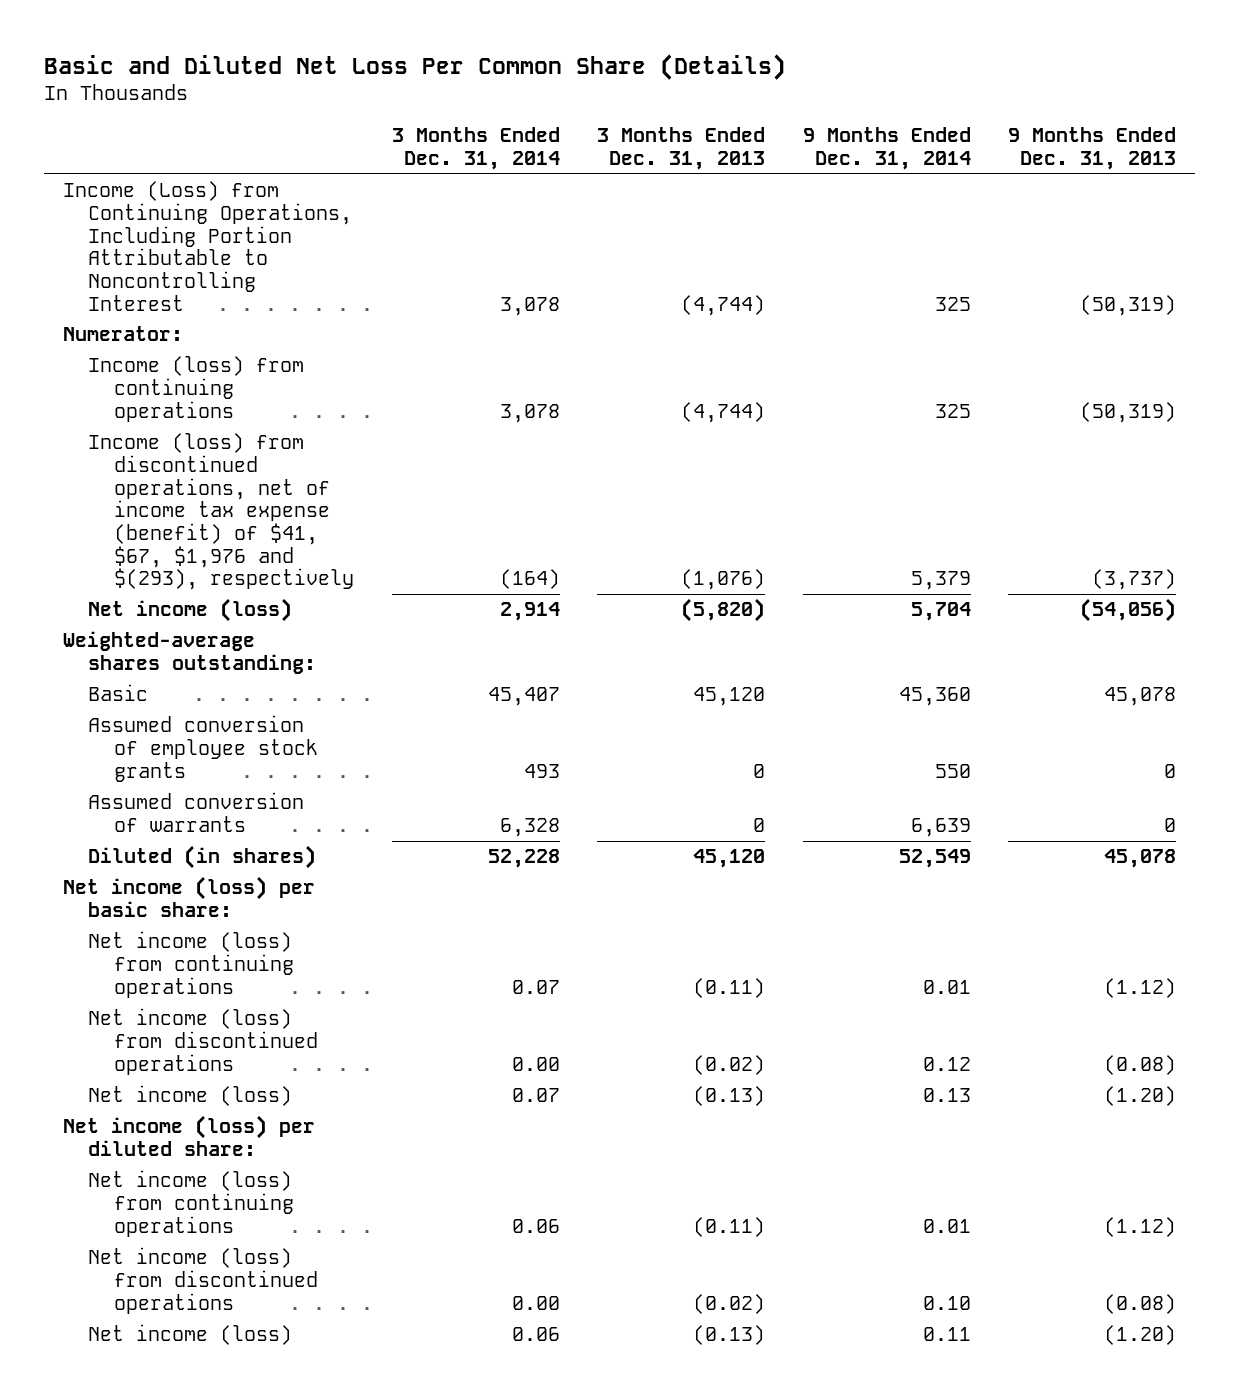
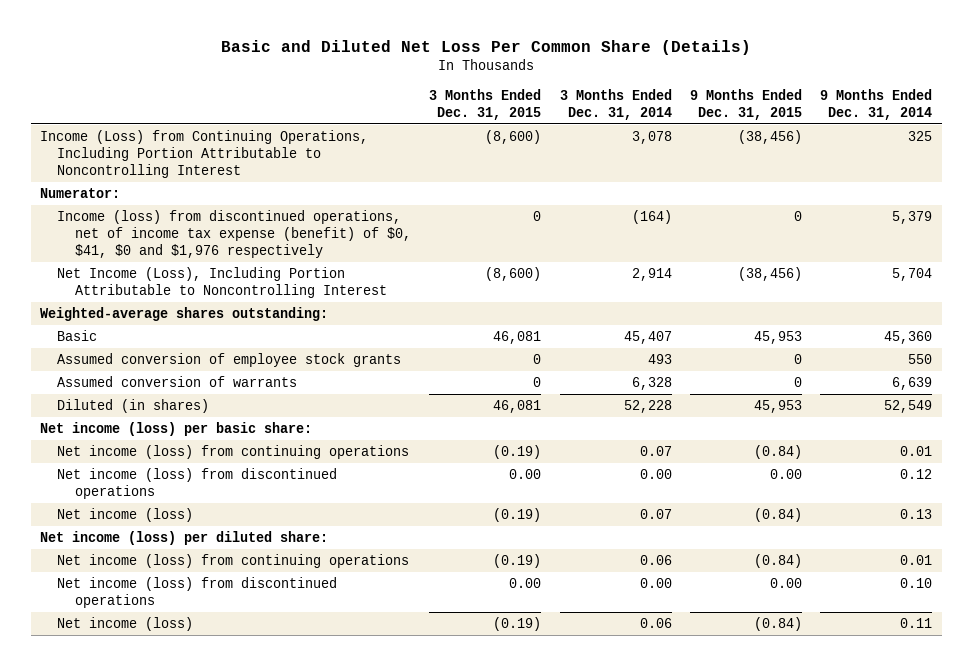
[597,127,766,170] 3 Months Ended Dec. 31, 2013 -> none
[1008,127,1177,170] 9 Months Ended Dec. 31, 2013 -> none
none -> [429,89,542,121] 3 Months Ended Dec. 31, 2015
none -> [690,89,803,121] 9 Months Ended Dec. 31, 2015
[88,356,305,422] Income (loss) from continuing operations -> none
[88,433,355,591] Income (loss) from discontinued operations, net of income tax expense (benefit) of $41, $67, $1,976 and $(293), respectively -> [57,209,412,259] Income (loss) from discontinued operations, net of income tax expense (benefit) of $0, $41, $0 and $1,976 respectively
[88,598,293,623] Net income (loss) -> [57,266,388,298] Net Income (Loss), Including Portion Attributable to Noncontrolling Interest

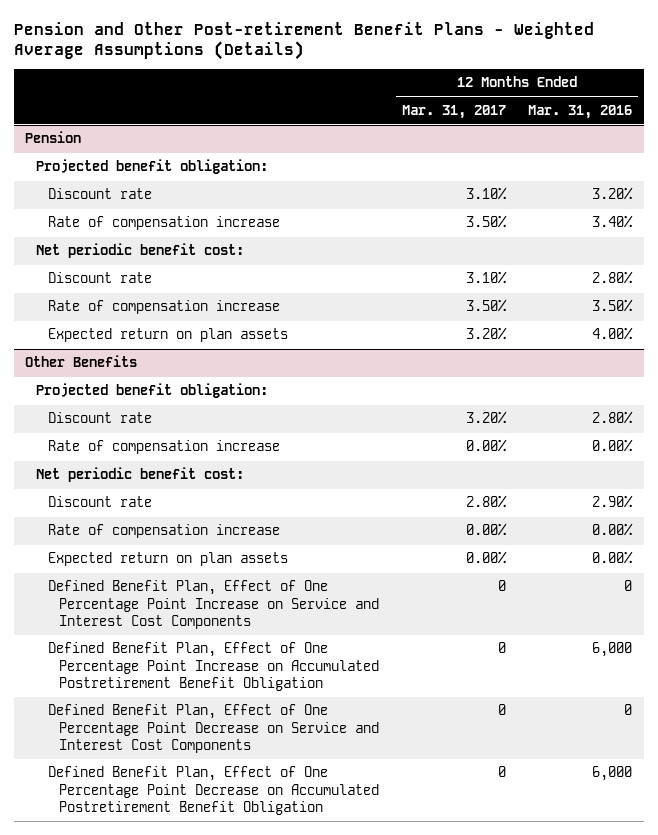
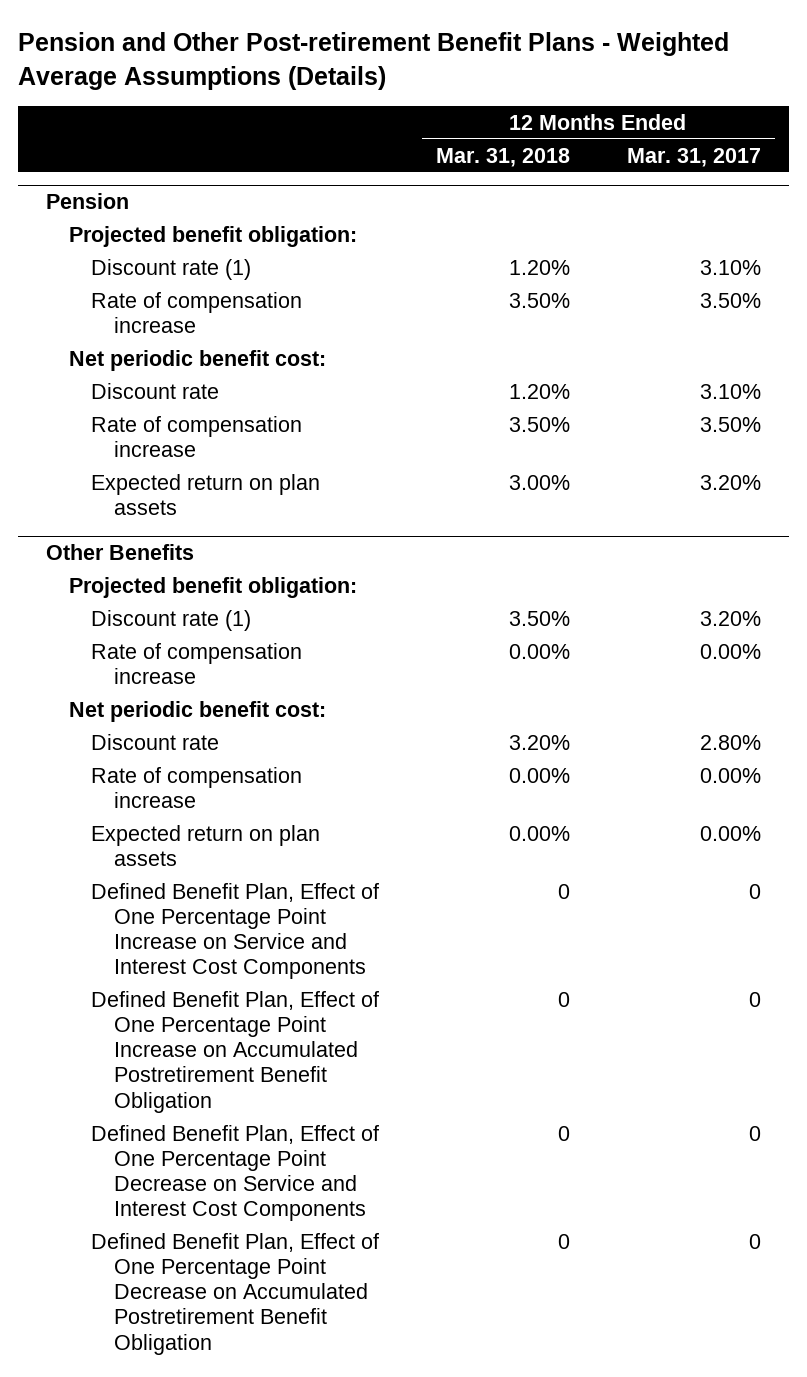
[528,104,633,119] Mar. 31, 2016 -> none
none -> [435,147,570,167] Mar. 31, 2018
[47,188,152,200] Discount rate -> [91,258,252,280] Discount rate (1)
[47,412,152,424] Discount rate -> [91,609,252,631] Discount rate (1)

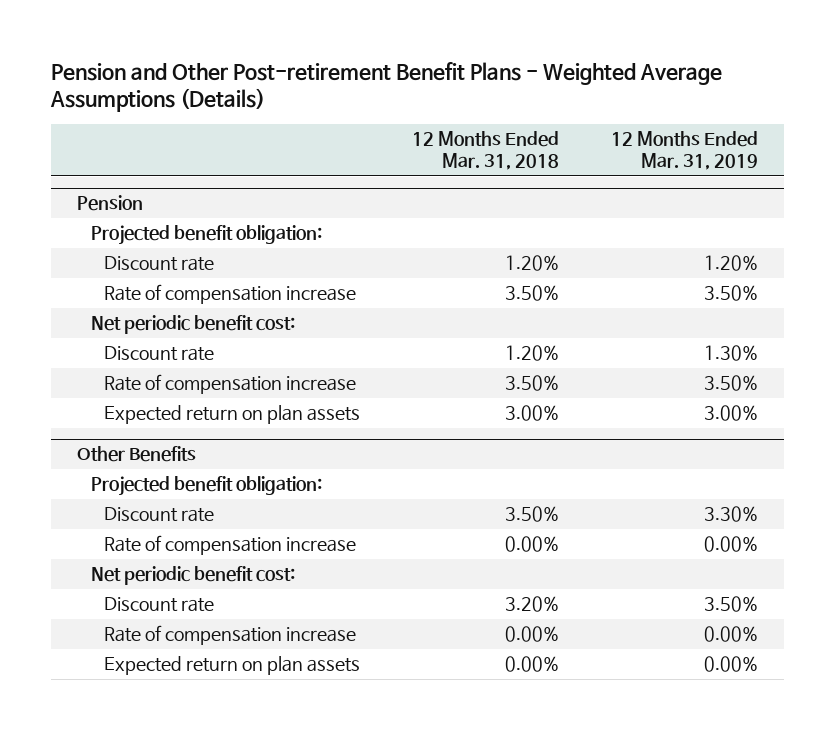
[626,147,761,167] Mar. 31, 2017 -> none
none -> [610,131,758,171] 12 Months Ended Mar. 31, 2019
[91,258,252,280] Discount rate (1) -> [104,256,215,272] Discount rate
[91,609,252,631] Discount rate (1) -> [104,507,215,523] Discount rate
[91,882,380,980] Defined Benefit Plan, Effect of One Percentage Point Increase on Service and Interest Cost Components -> none
[91,990,380,1113] Defined Benefit Plan, Effect of One Percentage Point Increase on Accumulated Postretirement Benefit Obligation -> none
[91,1124,380,1222] Defined Benefit Plan, Effect of One Percentage Point Decrease on Service and Interest Cost Components -> none
[91,1232,380,1355] Defined Benefit Plan, Effect of One Percentage Point Decrease on Accumulated Postretirement Benefit Obligation -> none

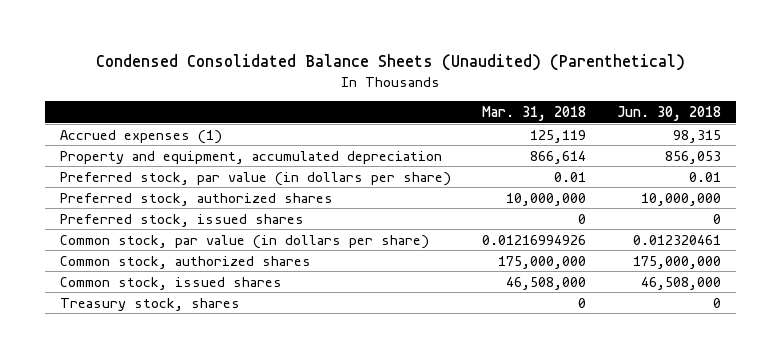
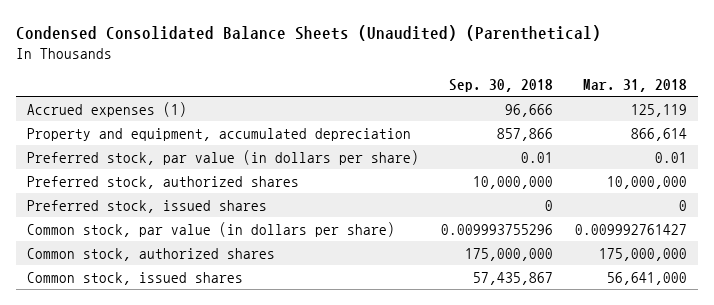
[616,105,721,121] Jun. 30, 2018 -> none
none -> [448,78,553,92] Sep. 30, 2018
[482,234,587,245] 0.01216994926 -> [574,223,687,235] 0.009992761427
[60,297,241,311] Treasury stock, shares -> none
[506,276,587,290] 46,508,000 -> [606,271,687,285] 56,641,000

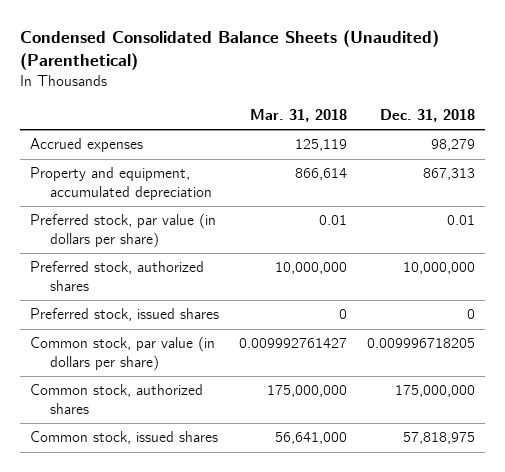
[448,78,553,92] Sep. 30, 2018 -> none
none -> [380,109,476,123] Dec. 31, 2018
[26,101,187,117] Accrued expenses (1) -> [29,138,143,153] Accrued expenses

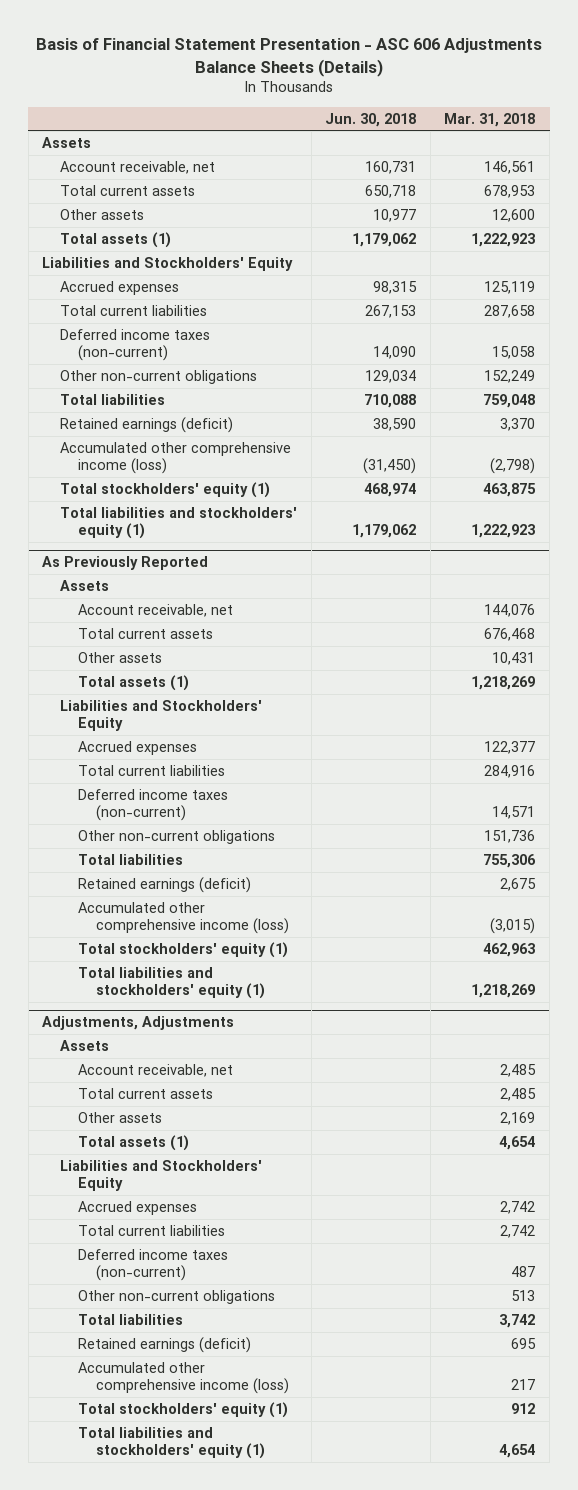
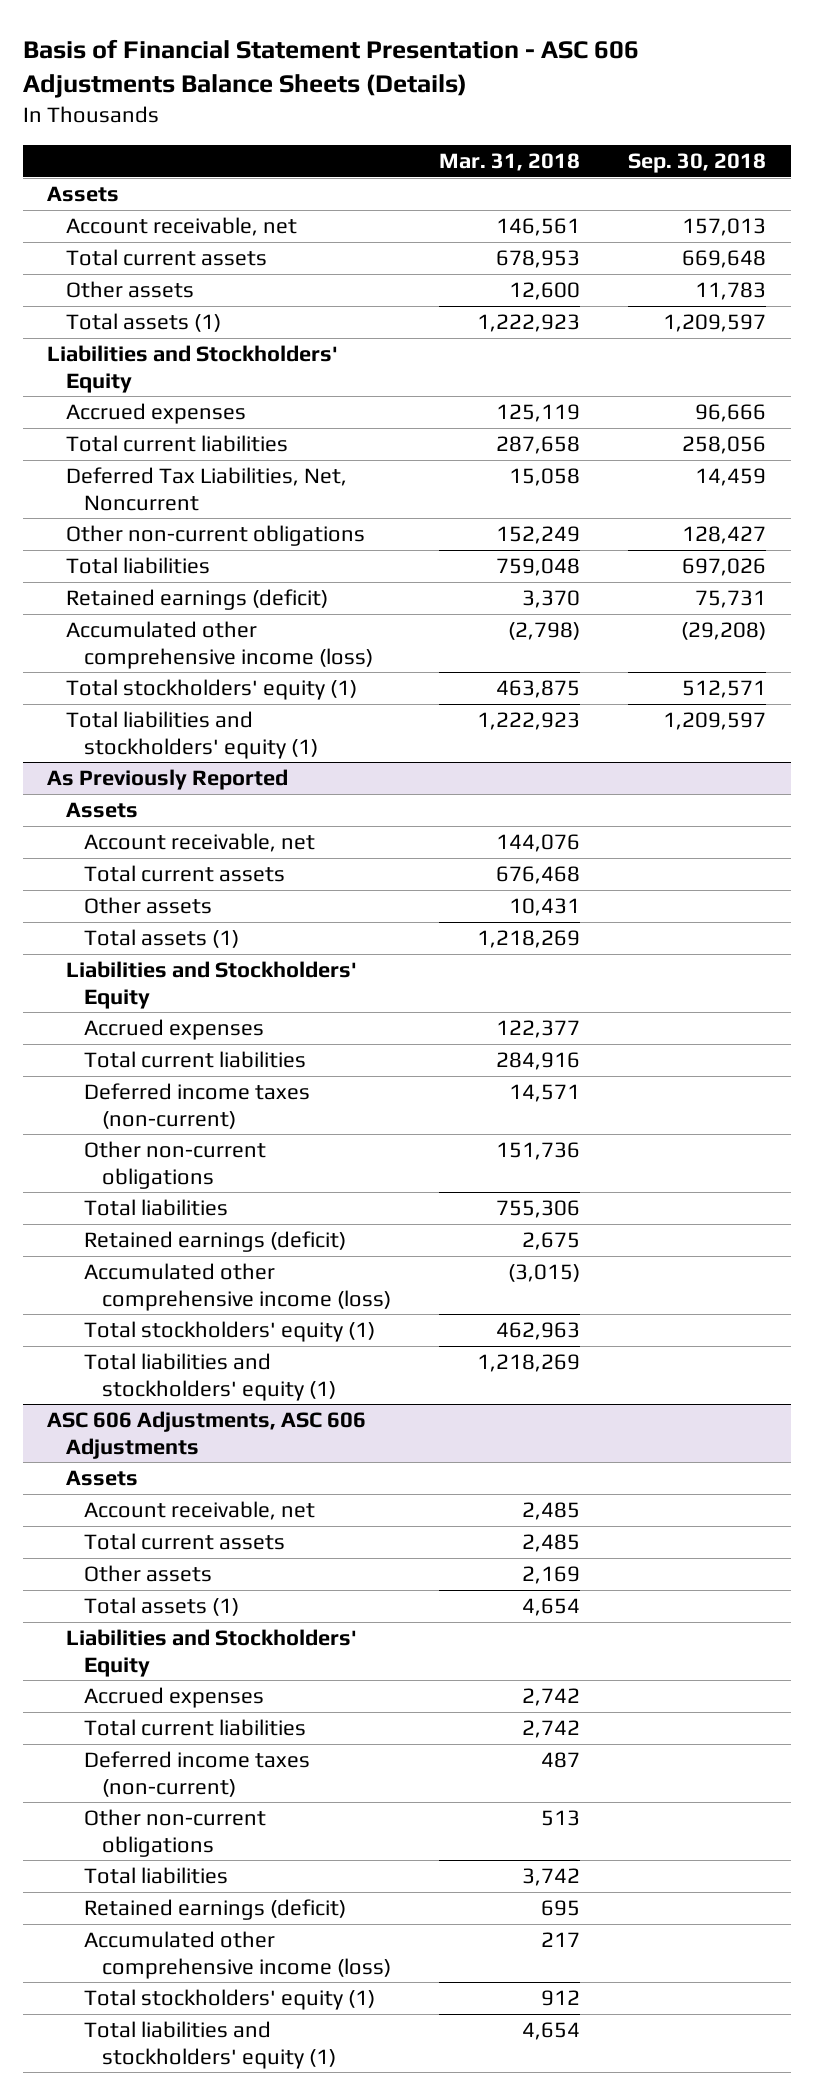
[325,112,417,127] Jun. 30, 2018 -> none
none -> [628,152,767,173] Sep. 30, 2018
[60,329,211,361] Deferred income taxes (non-current) -> [65,467,347,511] Deferred Tax Liabilities, Net, Noncurrent
[42,1016,235,1031] Adjustments, Adjustments -> none
none -> [47,1411,367,1459] ASC 606 Adjustments, ASC 606 Adjustments

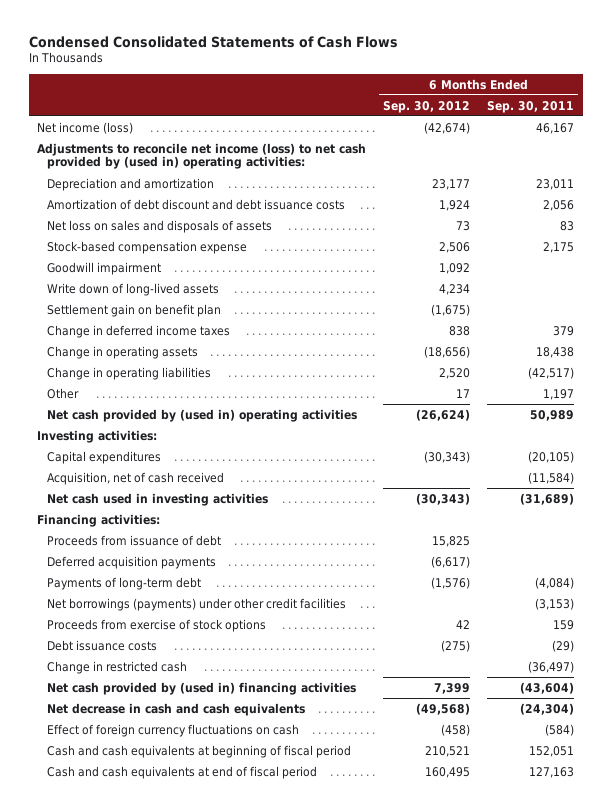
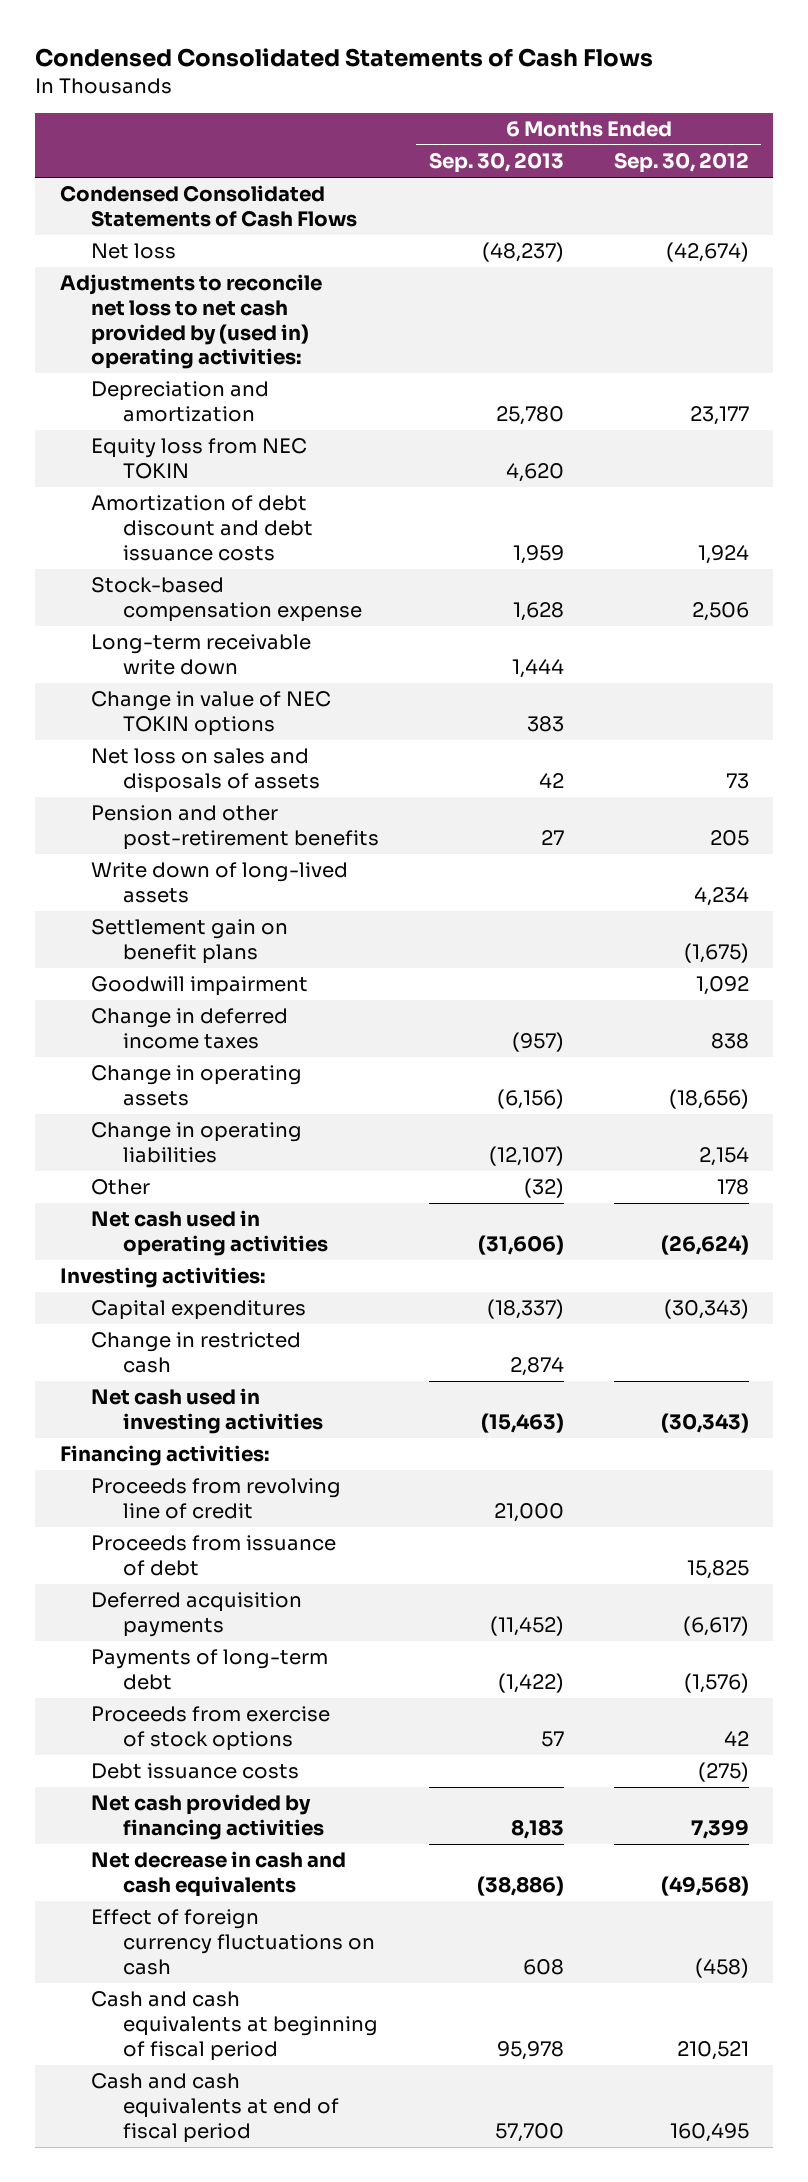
[487,100,575,113] Sep. 30, 2011 -> none
none -> [428,152,564,174] Sep. 30, 2013
none -> [59,185,358,228] Condensed Consolidated Statements of Cash Flows
[37,121,134,134] Net income (loss) -> [91,243,177,260] Net loss
[37,142,367,170] Adjustments to reconcile net income (loss) to net cash provided by (used in) operating activities: -> [59,274,322,370] Adjustments to reconcile net loss to net cash provided by (used in) operating activities:
none -> [91,438,308,480] Equity loss from NEC TOKIN
none -> [91,634,312,676] Long-term receivable write down
none -> [91,691,332,737] Change in value of NEC TOKIN options
[47,219,273,233] Net loss on sales and disposals of assets -> [91,748,320,794] Net loss on sales and disposals of assets
none -> [91,805,379,851] Pension and other post-retirement benefits
[47,303,222,317] Settlement gain on benefit plan -> [91,919,289,965] Settlement gain on benefit plans
[47,261,162,275] Goodwill impairment -> [91,976,309,997] Goodwill impairment
[439,367,471,379] 2,520 -> [698,1147,749,1167] 2,154
[456,388,471,398] 17 -> [716,1179,749,1196] 178
[47,408,358,422] Net cash provided by (used in) operating activities -> [91,1210,328,1257] Net cash used in operating activities
[47,471,225,485] Acquisition, net of cash received -> none
[47,660,188,674] Change in restricted cash -> [91,1332,302,1374] Change in restricted cash
none -> [91,1478,342,1520] Proceeds from revolving line of credit
[47,597,347,611] Net borrowings (payments) under other credit facilities -> none
[47,681,357,695] Net cash provided by (used in) financing activities -> [91,1794,324,1841] Net cash provided by financing activities

